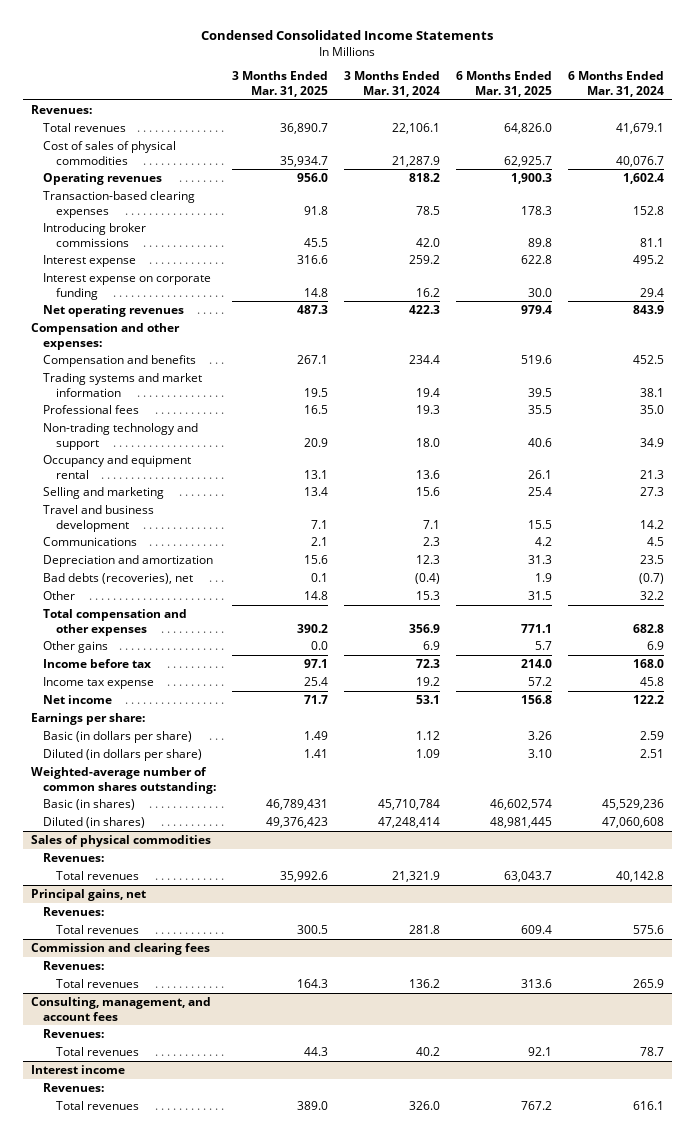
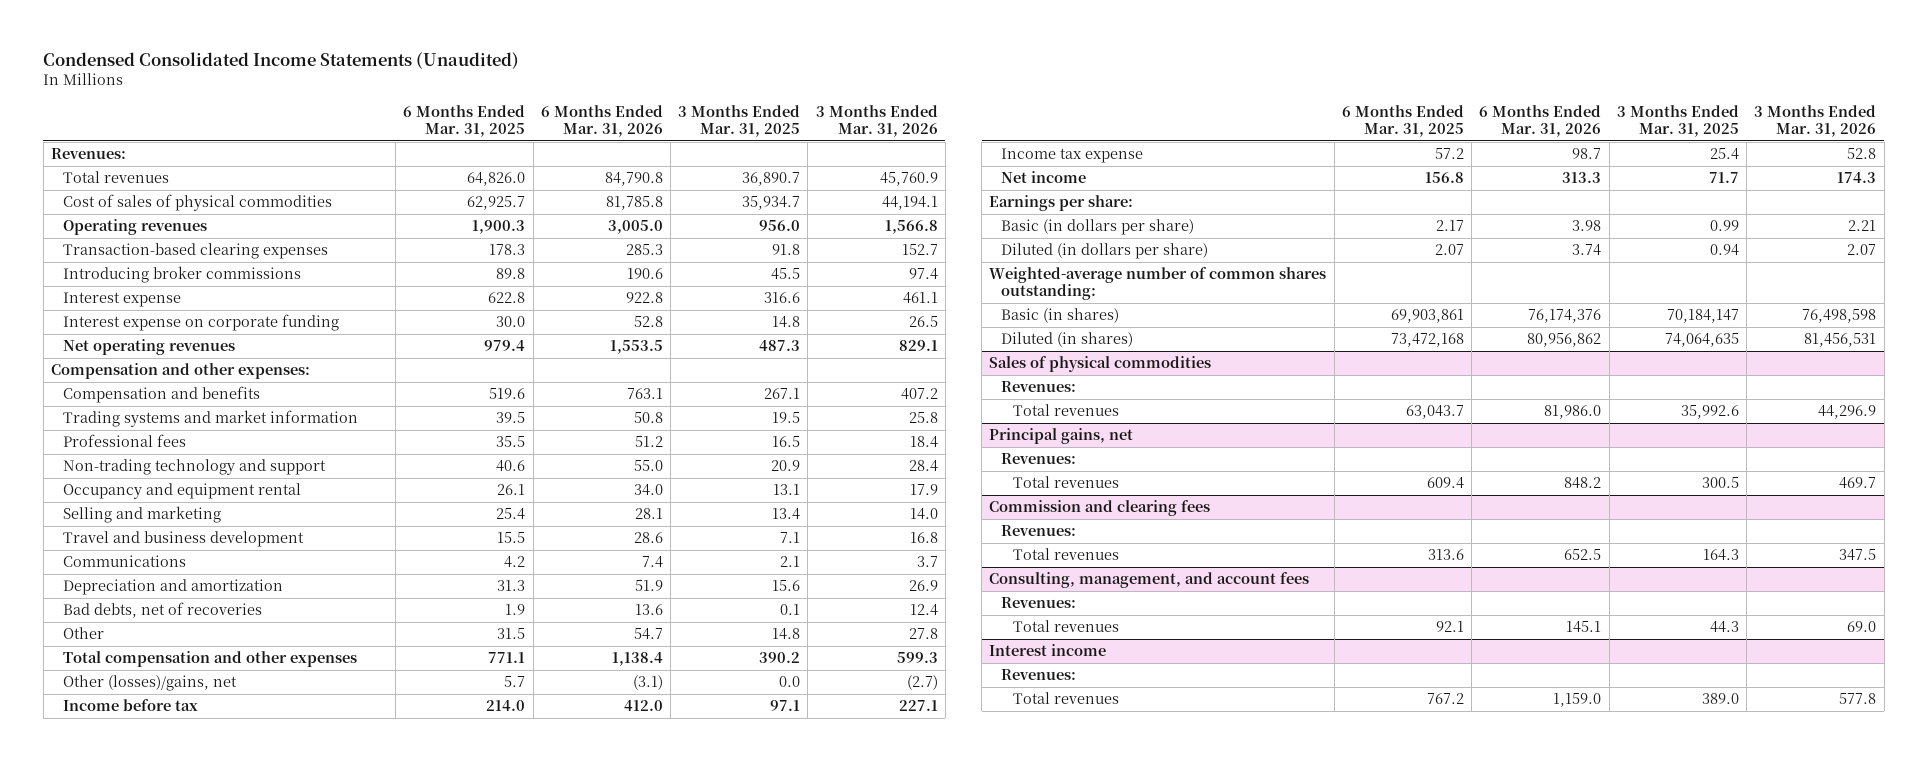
[201,30,494,41] Condensed Consolidated Income Statements -> [43,51,520,69] Condensed Consolidated Income Statements (Unaudited)
[343,71,440,97] 3 Months Ended Mar. 31, 2024 -> none
[567,71,664,97] 6 Months Ended Mar. 31, 2024 -> none
none -> [540,104,663,138] 6 Months Ended Mar. 31, 2026
none -> [815,104,938,138] 3 Months Ended Mar. 31, 2026
[43,572,194,584] Bad debts (recoveries), net -> [62,602,262,619] Bad debts, net of recoveries
[43,640,109,653] Other gains -> [62,675,237,692] Other (losses)/gains, net
[303,730,328,740] 1.49 -> [1709,220,1739,232] 0.99
[527,730,552,740] 3.26 -> [1435,220,1464,232] 2.17
[303,748,328,758] 1.41 -> [1709,244,1739,257] 0.94
[527,748,552,758] 3.10 -> [1434,244,1464,256] 2.07
[265,798,328,810] 46,789,431 -> [1666,309,1739,324] 70,184,147
[489,798,552,810] 46,602,574 -> [1390,309,1464,324] 69,903,861
[265,816,328,828] 49,376,423 -> [1664,333,1739,348] 74,064,635
[489,816,552,828] 48,981,445 -> [1390,333,1464,348] 73,472,168

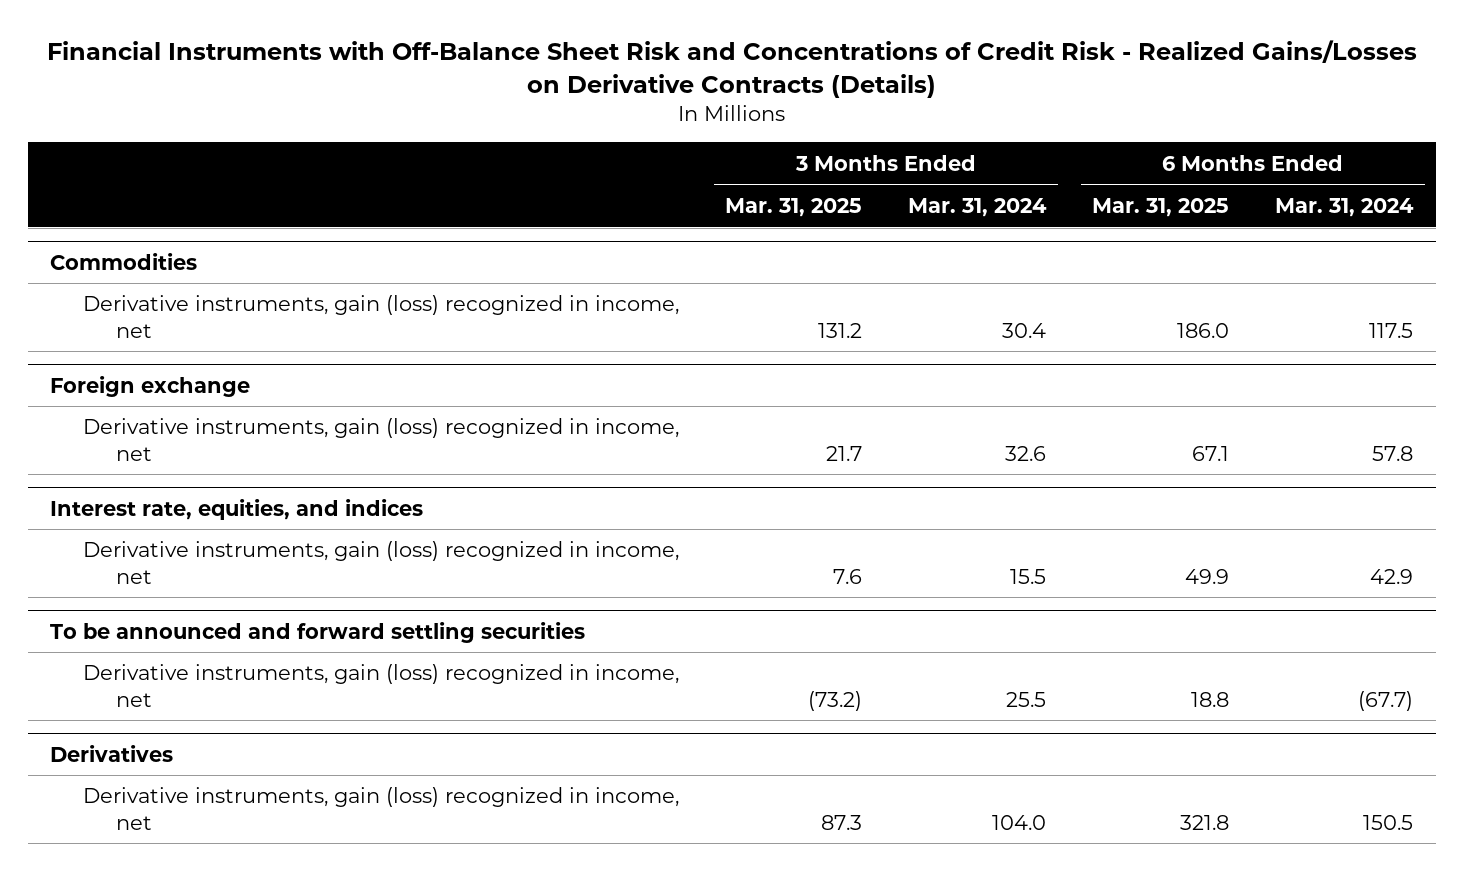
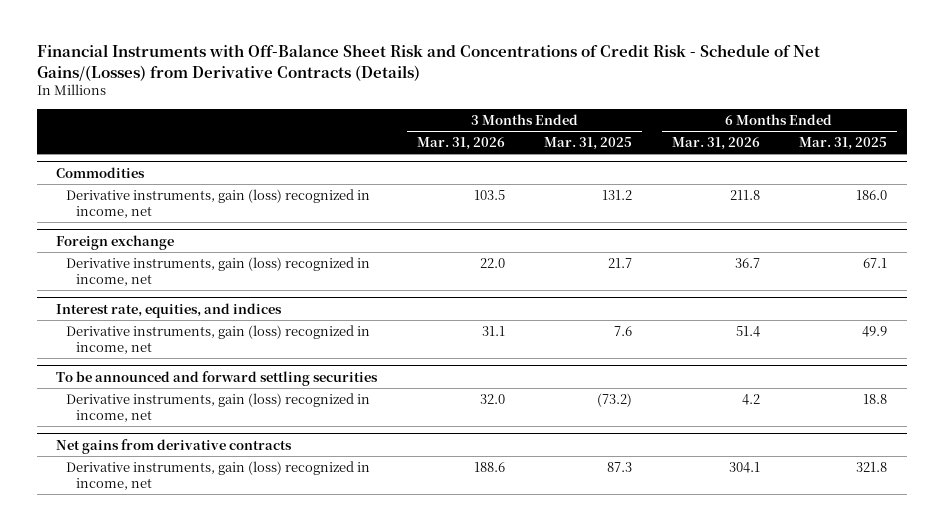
[46,40,1417,98] Financial Instruments with Off-Balance Sheet Risk and Concentrations of Credit Risk - Realized Gains/Losses on Derivative Contracts (Details) -> [36,44,820,81] Financial Instruments with Off-Balance Sheet Risk and Concentrations of Credit Risk - Schedule of Net Gains/(Losses) from Derivative Contracts (Details)
[908,197,1048,217] Mar. 31, 2024 -> none
[1275,197,1415,217] Mar. 31, 2024 -> none
none -> [416,137,505,151] Mar. 31, 2026
none -> [671,137,760,151] Mar. 31, 2026
[50,744,174,762] Derivatives -> [56,438,293,454] Net gains from derivative contracts

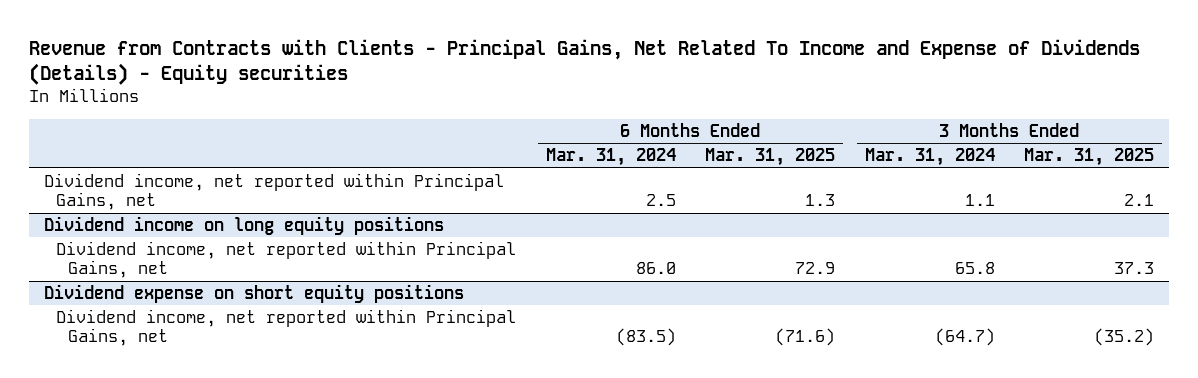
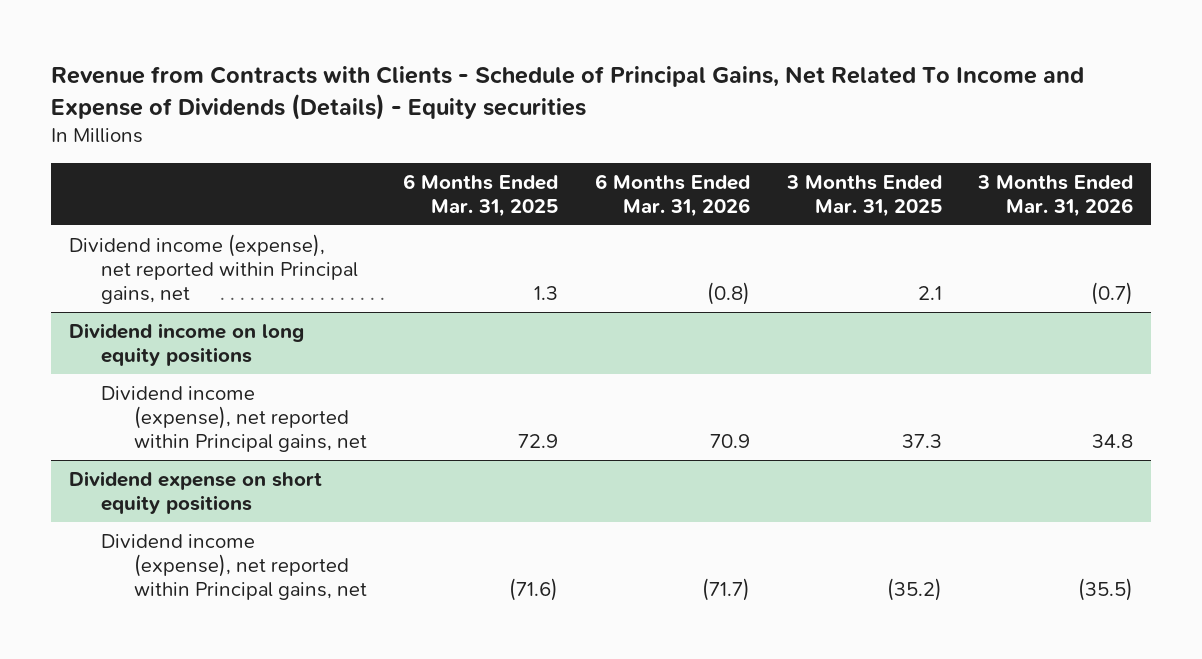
[29,38,1141,86] Revenue from Contracts with Clients - Principal Gains, Net Related To Income and Expense of Dividends (Details) - Equity securities -> [50,65,1084,120] Revenue from Contracts with Clients - Schedule of Principal Gains, Net Related To Income and Expense of Dividends (Details) - Equity securities
[545,148,676,167] Mar. 31, 2024 -> none
[864,148,995,167] Mar. 31, 2024 -> none
none -> [594,173,750,217] 6 Months Ended Mar. 31, 2026
none -> [977,174,1134,217] 3 Months Ended Mar. 31, 2026
[43,172,504,211] Dividend income, net reported within Principal Gains, net -> [69,234,359,304] Dividend income (expense), net reported within Principal gains, net
[55,240,516,279] Dividend income, net reported within Principal Gains, net -> [101,386,367,452] Dividend income (expense), net reported within Principal gains, net
[55,308,516,347] Dividend income, net reported within Principal Gains, net -> [101,534,367,600] Dividend income (expense), net reported within Principal gains, net

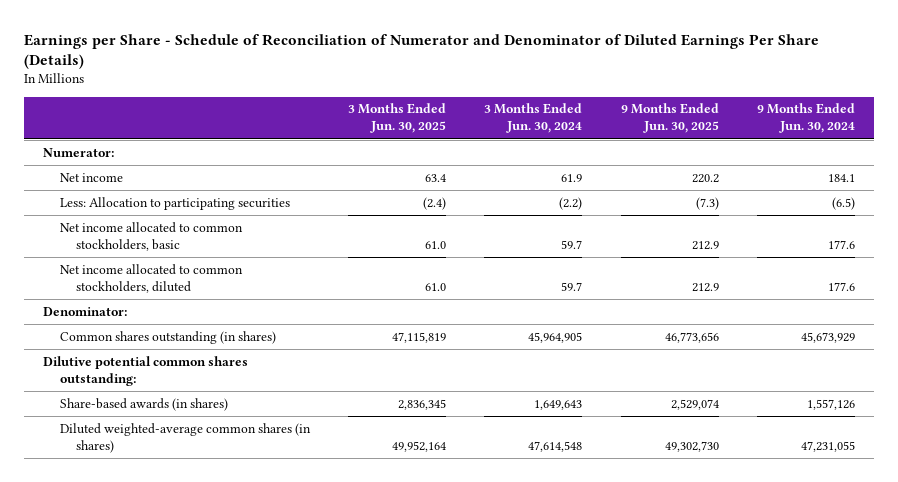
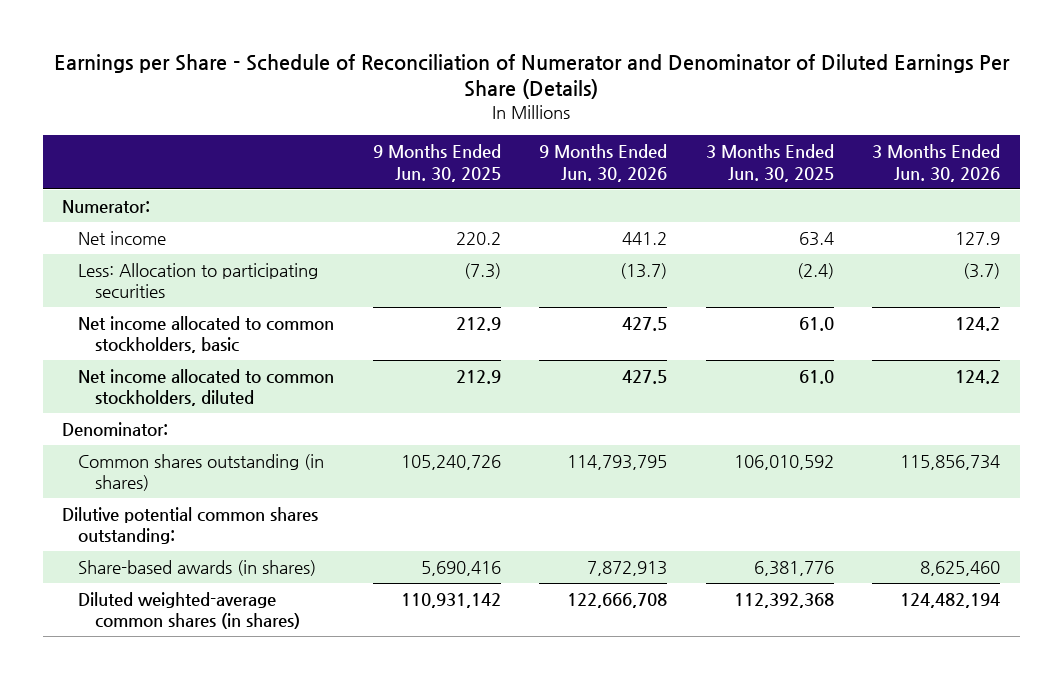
[484,103,583,134] 3 Months Ended Jun. 30, 2024 -> none
[756,103,855,134] 9 Months Ended Jun. 30, 2024 -> none
none -> [539,144,668,182] 9 Months Ended Jun. 30, 2026
none -> [872,144,1001,182] 3 Months Ended Jun. 30, 2026
[391,331,446,343] 47,115,819 -> [733,455,834,471] 106,010,592
[664,331,719,343] 46,773,656 -> [400,455,501,471] 105,240,726
[397,398,446,410] 2,836,345 -> [753,561,834,577] 6,381,776
[670,398,719,410] 2,529,074 -> [420,561,501,577] 5,690,416
[391,440,446,452] 49,952,164 -> [733,593,834,609] 112,392,368
[664,440,719,452] 49,302,730 -> [400,593,501,609] 110,931,142

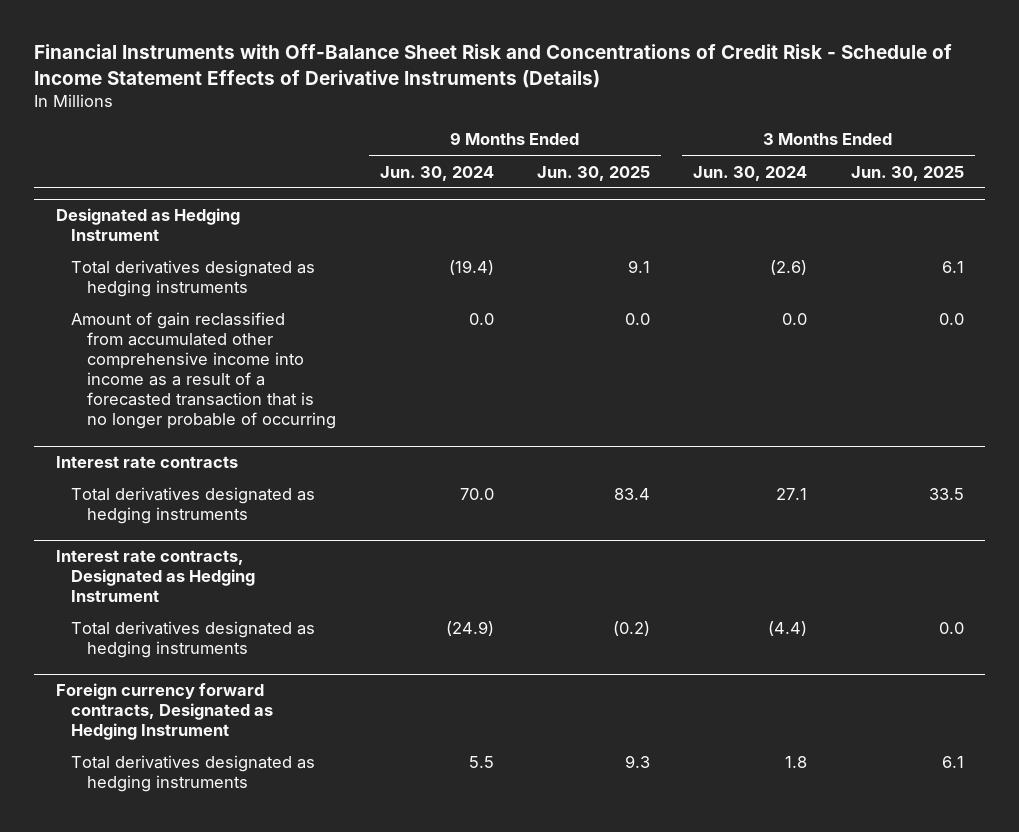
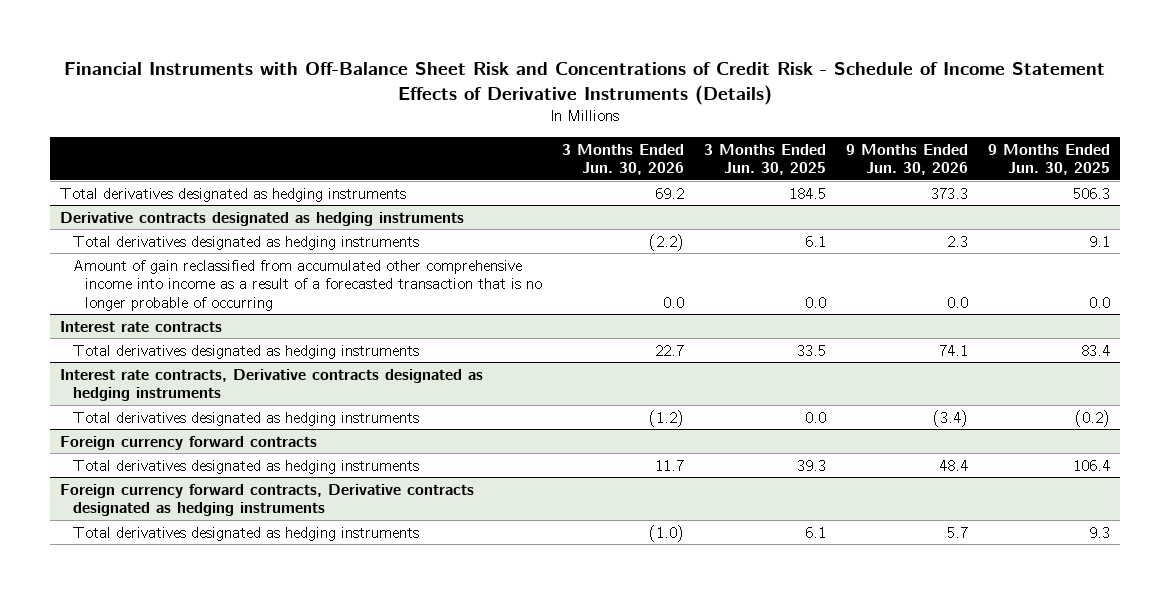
[379,165,494,181] Jun. 30, 2024 -> none
[693,165,808,181] Jun. 30, 2024 -> none
none -> [562,143,685,176] 3 Months Ended Jun. 30, 2026
none -> [845,143,968,176] 9 Months Ended Jun. 30, 2026
none -> [60,187,407,202] Total derivatives designated as hedging instruments
[55,208,240,242] Designated as Hedging Instrument -> [60,211,465,226] Derivative contracts designated as hedging instruments
[55,550,256,603] Interest rate contracts, Designated as Hedging Instrument -> [60,368,484,402] Interest rate contracts, Derivative contracts designated as hedging instruments
none -> [60,435,318,450] Foreign currency forward contracts
none -> [72,459,419,474] Total derivatives designated as hedging instruments
[55,683,274,741] Foreign currency forward contracts, Designated as Hedging Instrument -> [60,483,475,517] Foreign currency forward contracts, Derivative contracts designated as hedging instruments

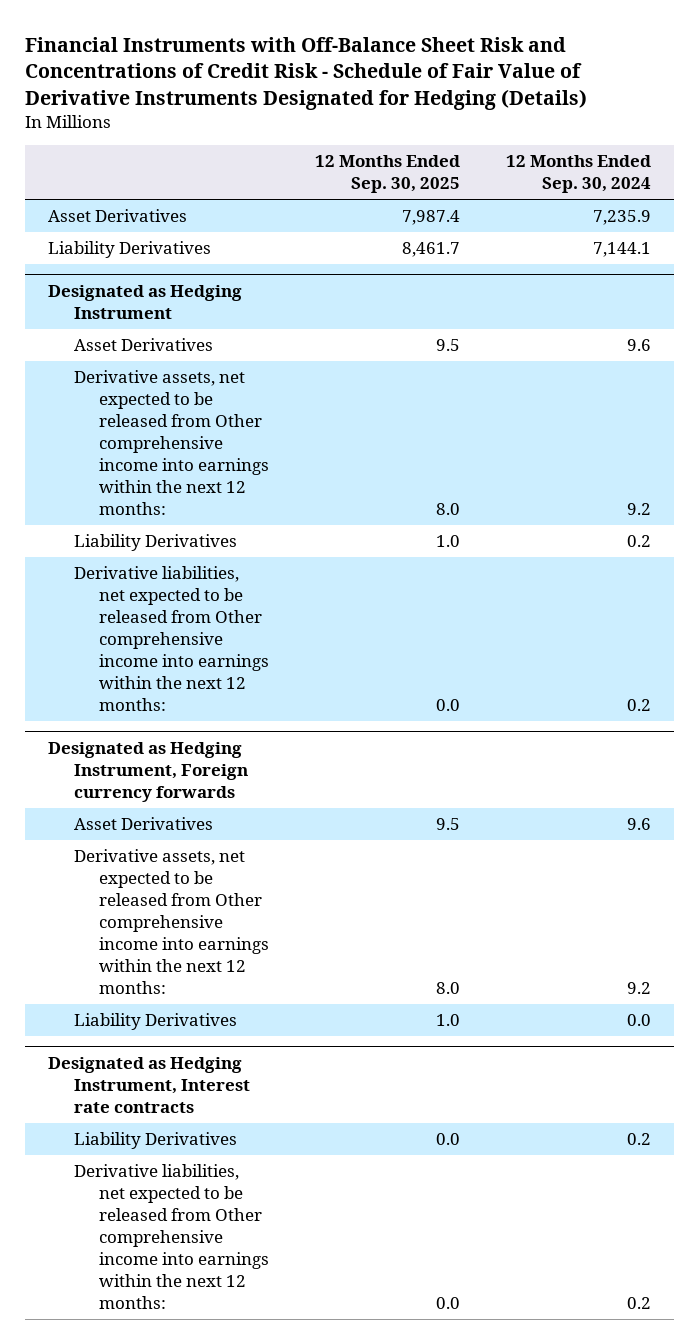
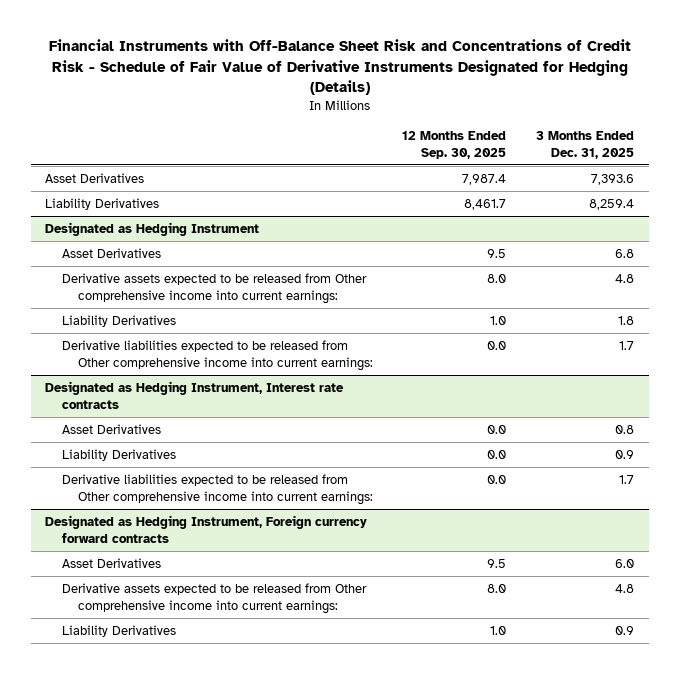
[506,155,652,194] 12 Months Ended Sep. 30, 2024 -> none
none -> [535,130,634,160] 3 Months Ended Dec. 31, 2025
[73,534,237,552] Liability Derivatives -> none
[73,566,269,711] Derivative liabilities, net expected to be released from Other comprehensive income into earnings within the next 12 months: -> none
[48,742,248,803] Designated as Hedging Instrument, Foreign currency forwards -> none
[73,817,213,831] Asset Derivatives -> none
[73,849,269,994] Derivative assets, net expected to be released from Other comprehensive income into earnings within the next 12 months: -> none
[73,370,269,515] Derivative assets, net expected to be released from Other comprehensive income into earnings within the next 12 months: -> [61,272,367,304] Derivative assets expected to be released from Other comprehensive income into current earnings:
none -> [61,339,373,371] Derivative liabilities expected to be released from Other comprehensive income into current earnings:
none -> [61,423,161,434] Asset Derivatives
[73,1164,269,1309] Derivative liabilities, net expected to be released from Other comprehensive income into earnings within the next 12 months: -> [61,473,373,505] Derivative liabilities expected to be released from Other comprehensive income into current earnings:
none -> [45,514,368,543] Designated as Hedging Instrument, Foreign currency forward contracts
none -> [61,557,161,568] Asset Derivatives
none -> [61,582,367,614] Derivative assets expected to be released from Other comprehensive income into current earnings:
none -> [61,624,176,637] Liability Derivatives

